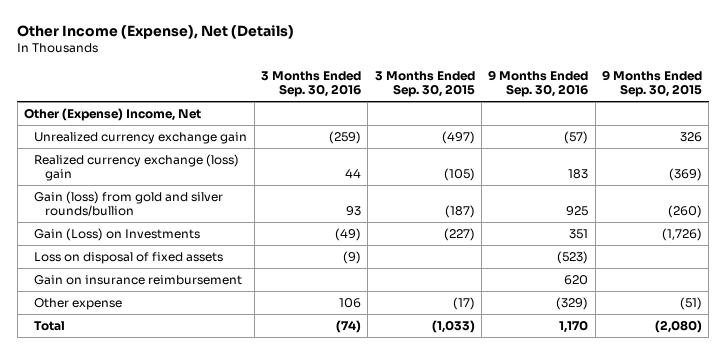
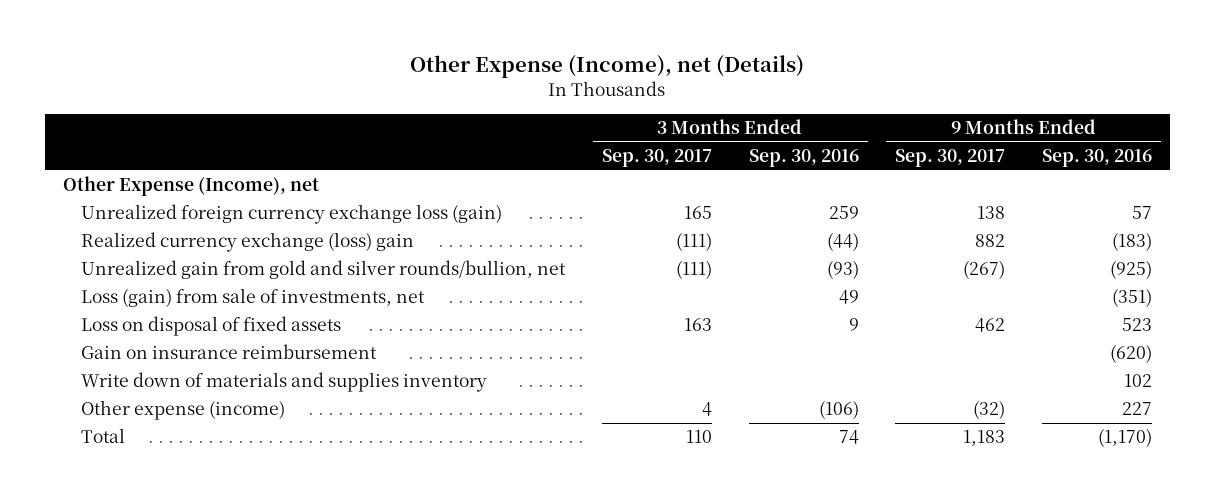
[17,24,295,39] Other Income (Expense), Net (Details) -> [410,55,805,79] Other Expense (Income), net (Details)
[374,70,475,98] 3 Months Ended Sep. 30, 2015 -> none
[601,69,702,98] 9 Months Ended Sep. 30, 2015 -> none
none -> [602,149,713,168] Sep. 30, 2017
none -> [895,149,1006,168] Sep. 30, 2017
[24,107,202,121] Other (Expense) Income, Net -> [62,176,319,197] Other Expense (Income), net
[34,131,248,144] Unrealized currency exchange gain -> [81,204,503,225] Unrealized foreign currency exchange loss (gain)
[329,130,362,144] (259) -> [828,206,859,220] 259
[564,130,589,144] (57) -> [1131,206,1152,220] 57
[345,169,362,179] 44 -> [826,232,859,252] (44)
[568,169,589,180] 183 -> [1111,232,1152,252] (183)
[34,190,224,217] Gain (loss) from gold and silver rounds/bullion -> [81,260,567,280] Unrealized gain from gold and silver rounds/bullion, net
[346,206,362,217] 93 -> [826,260,859,280] (93)
[566,206,589,217] 925 -> [1109,260,1152,280] (925)
[34,227,201,241] Gain (Loss) on Investments -> [81,288,426,308] Loss (gain) from sale of investments, net
[335,227,362,241] (49) -> [838,290,859,305] 49
[569,228,589,239] 351 -> [1111,288,1152,308] (351)
[343,250,362,264] (9) -> [848,318,859,332] 9
[557,250,589,264] (523) -> [1121,318,1152,332] 523
[564,274,589,285] 620 -> [1109,344,1152,364] (620)
none -> [81,372,488,393] Write down of materials and supplies inventory
[34,297,123,310] Other expense -> [81,400,286,421] Other expense (income)
[339,297,362,308] 106 -> [818,400,859,420] (106)
[556,296,589,310] (329) -> [1121,402,1152,416] 227
[336,319,362,333] (74) -> [838,430,859,445] 74
[559,319,589,333] 1,170 -> [1097,428,1152,448] (1,170)

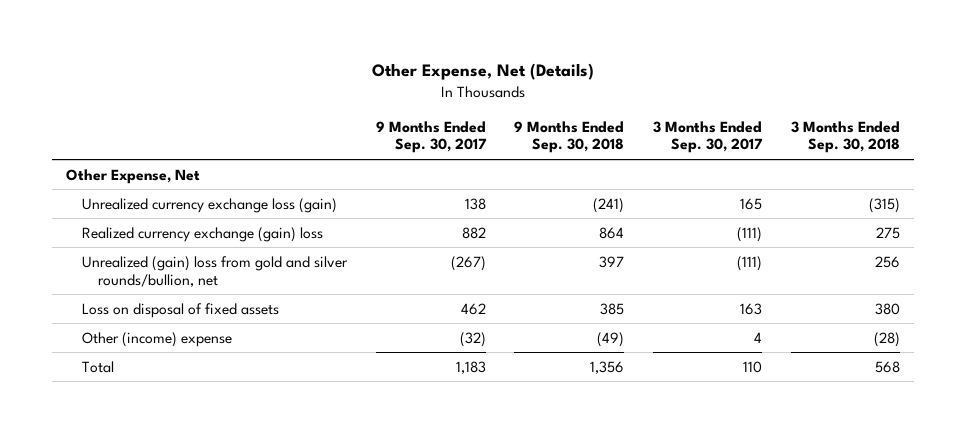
[410,55,805,79] Other Expense (Income), net (Details) -> [372,62,595,80] Other Expense, Net (Details)
[748,149,859,168] Sep. 30, 2016 -> none
[1041,149,1152,168] Sep. 30, 2016 -> none
none -> [514,120,625,154] 9 Months Ended Sep. 30, 2018
none -> [790,120,900,154] 3 Months Ended Sep. 30, 2018
[81,288,426,308] Loss (gain) from sale of investments, net -> none
[62,176,319,197] Other Expense (Income), net -> [66,168,201,184] Other Expense, Net
[81,204,503,225] Unrealized foreign currency exchange loss (gain) -> [82,197,338,213] Unrealized currency exchange loss (gain)
[81,232,415,253] Realized currency exchange (loss) gain -> [82,226,324,242] Realized currency exchange (gain) loss
[81,260,567,280] Unrealized gain from gold and silver rounds/bullion, net -> [82,255,349,287] Unrealized (gain) loss from gold and silver rounds/bullion, net
[81,344,378,360] Gain on insurance reimbursement -> none
[81,372,488,393] Write down of materials and supplies inventory -> none
[81,400,286,421] Other expense (income) -> [82,331,233,347] Other (income) expense

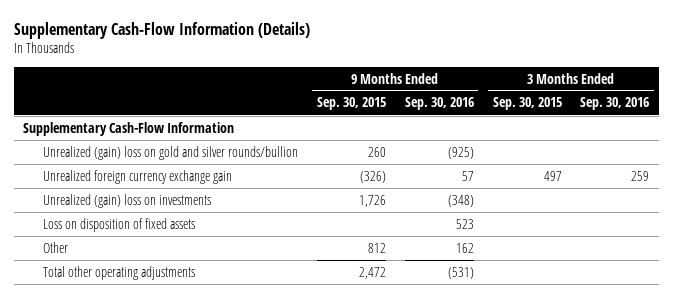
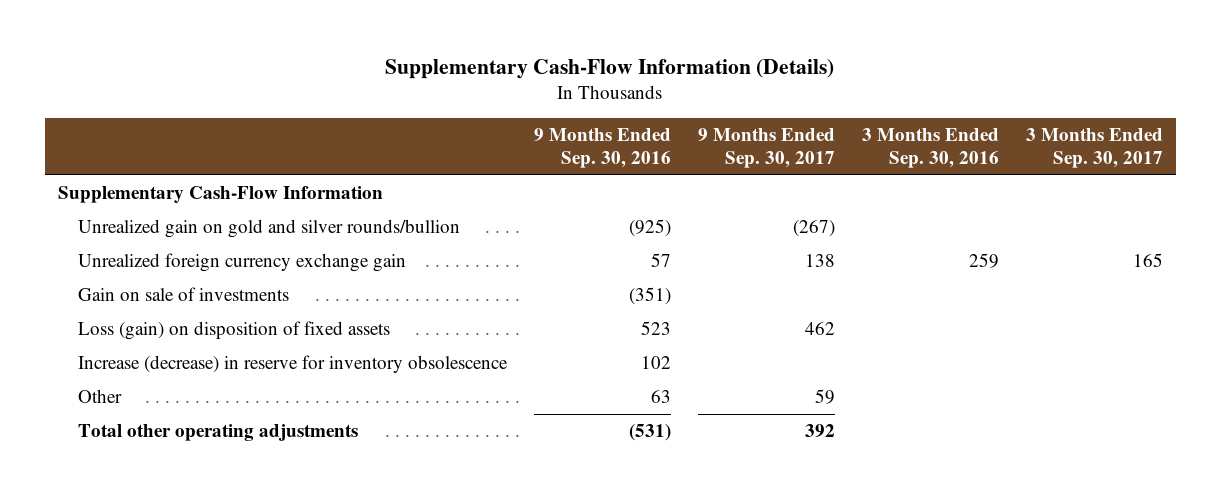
[316,97,386,111] Sep. 30, 2015 -> none
[492,97,562,111] Sep. 30, 2015 -> none
none -> [697,128,835,169] 9 Months Ended Sep. 30, 2017
none -> [1025,128,1163,169] 3 Months Ended Sep. 30, 2017
[43,145,299,160] Unrealized (gain) loss on gold and silver rounds/bullion -> [77,219,460,239] Unrealized gain on gold and silver rounds/bullion
[43,193,212,208] Unrealized (gain) loss on investments -> [77,287,289,302] Gain on sale of investments
[447,194,474,207] (348) -> [628,287,671,306] (351)
[43,217,196,232] Loss on disposition of fixed assets -> [77,321,390,341] Loss (gain) on disposition of fixed assets
none -> [77,355,508,374] Increase (decrease) in reserve for inventory obsolescence
[455,242,474,253] 162 -> [650,390,671,404] 63

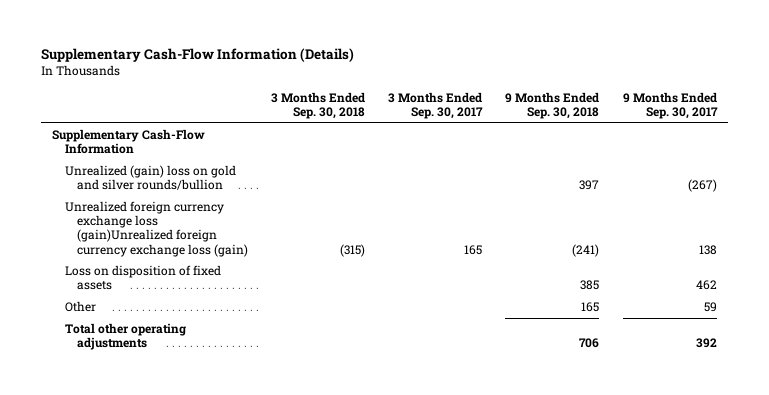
[533,128,671,169] 9 Months Ended Sep. 30, 2016 -> none
[861,128,999,169] 3 Months Ended Sep. 30, 2016 -> none
none -> [270,91,365,120] 3 Months Ended Sep. 30, 2018
none -> [505,91,600,120] 9 Months Ended Sep. 30, 2018
[77,287,289,302] Gain on sale of investments -> none
[77,355,508,374] Increase (decrease) in reserve for inventory obsolescence -> none
[77,219,460,239] Unrealized gain on gold and silver rounds/bullion -> [64,164,236,191] Unrealized (gain) loss on gold and silver rounds/bullion
[77,253,406,273] Unrealized foreign currency exchange gain -> [64,200,248,257] Unrealized foreign currency exchange loss (gain)Unrealized foreign currency exchange loss (gain)
[77,321,390,341] Loss (gain) on disposition of fixed assets -> [64,264,221,291] Loss on disposition of fixed assets

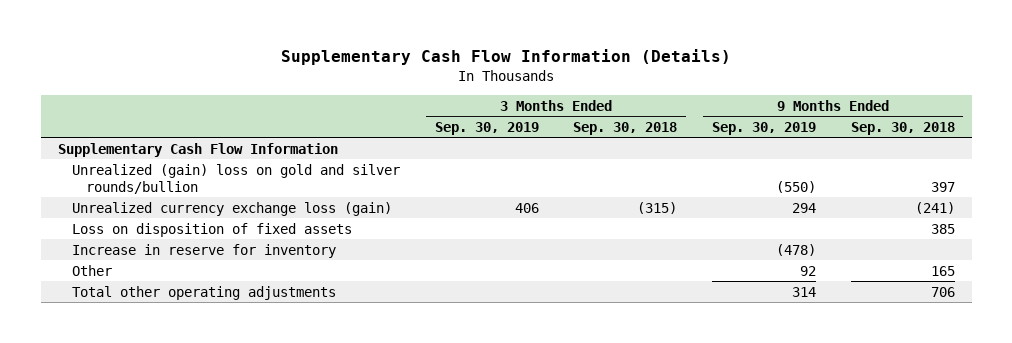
[40,48,354,63] Supplementary Cash-Flow Information (Details) -> [281,49,732,66] Supplementary Cash Flow Information (Details)
[388,91,484,120] 3 Months Ended Sep. 30, 2017 -> none
[622,91,718,120] 9 Months Ended Sep. 30, 2017 -> none
none -> [434,121,539,135] Sep. 30, 2019
none -> [711,121,816,135] Sep. 30, 2019
[52,128,206,155] Supplementary Cash-Flow Information -> [57,142,338,157] Supplementary Cash Flow Information
[64,200,248,257] Unrealized foreign currency exchange loss (gain)Unrealized foreign currency exchange loss (gain) -> [71,201,392,216] Unrealized currency exchange loss (gain)
none -> [71,243,336,258] Increase in reserve for inventory

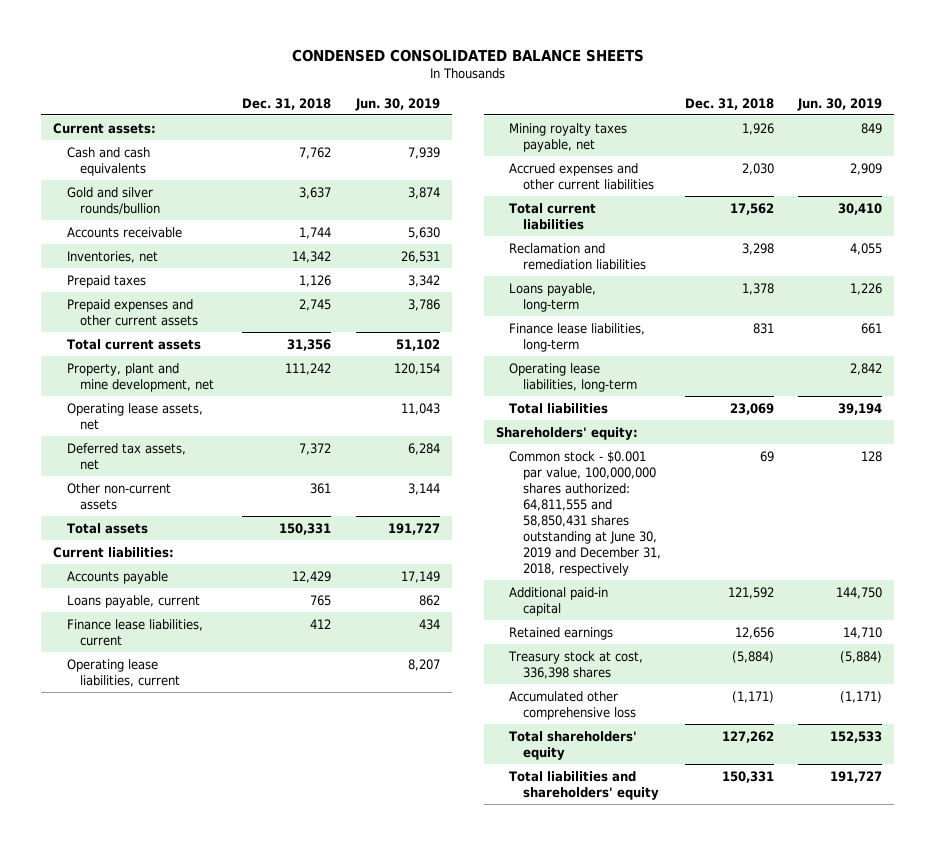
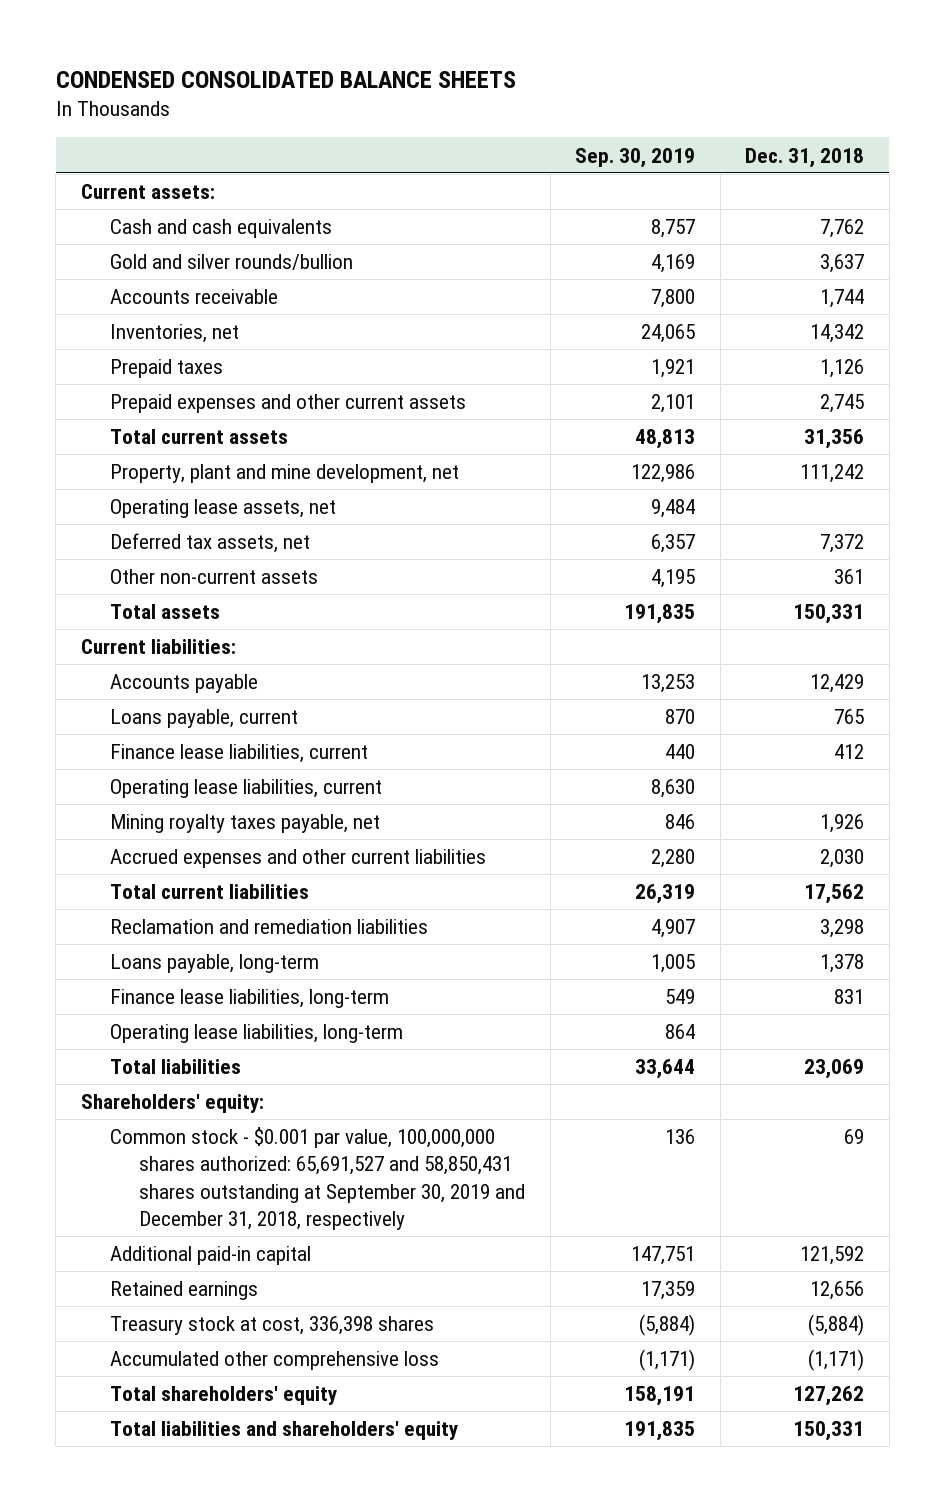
[354,97,440,111] Jun. 30, 2019 -> none
none -> [575,147,696,168] Sep. 30, 2019
[509,450,661,576] Common stock - $0.001 par value, 100,000,000 shares authorized: 64,811,555 and 58,850,431 shares outstanding at June 30, 2019 and December 31, 2018, respectively -> [109,1127,525,1230] Common stock - $0.001 par value, 100,000,000 shares authorized: 65,691,527 and 58,850,431 shares outstanding at September 30, 2019 and December 31, 2018, respectively

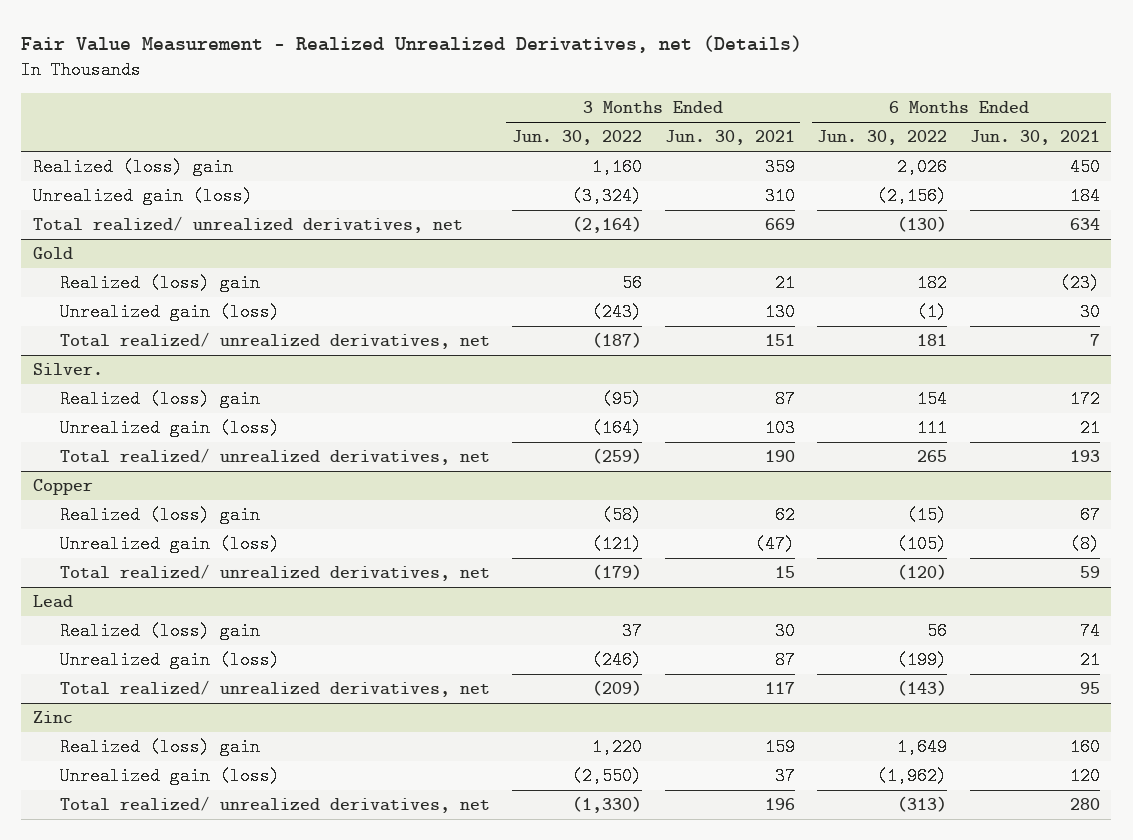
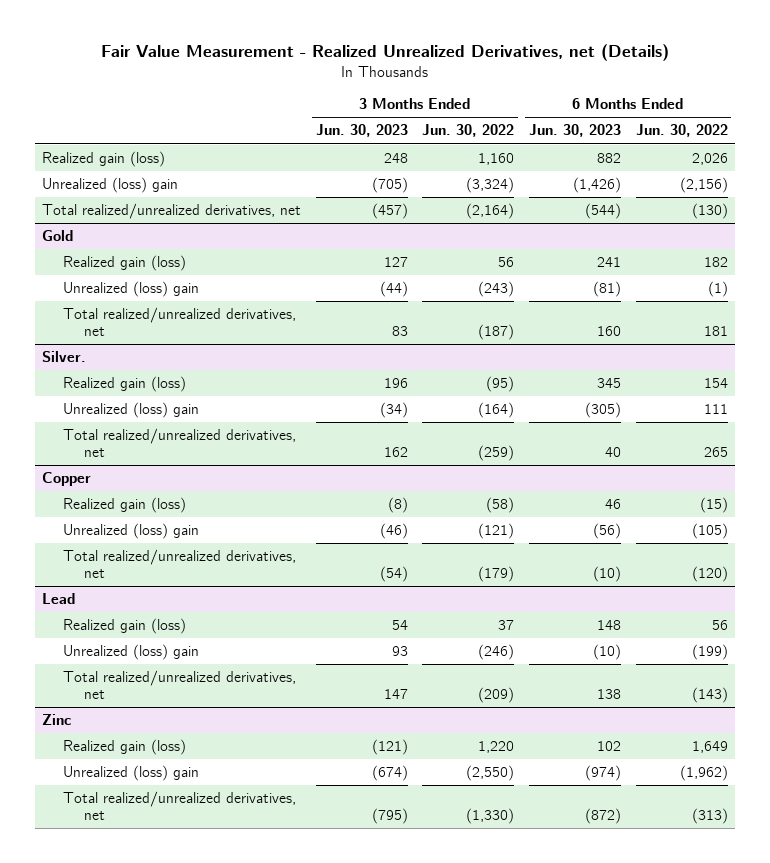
[664,130,795,146] Jun. 30, 2021 -> none
[969,130,1100,146] Jun. 30, 2021 -> none
none -> [315,124,408,138] Jun. 30, 2023
none -> [529,124,622,138] Jun. 30, 2023
[32,158,233,177] Realized (loss) gain -> [42,151,166,168] Realized gain (loss)
[32,187,253,206] Unrealized gain (loss) -> [42,177,179,194] Unrealized (loss) gain
[32,216,463,234] Total realized/ unrealized derivatives, net -> [42,203,302,220] Total realized/unrealized derivatives, net
[59,274,260,293] Realized (loss) gain -> [62,255,186,272] Realized gain (loss)
[59,303,280,322] Unrealized gain (loss) -> [62,281,199,298] Unrealized (loss) gain
[59,332,490,350] Total realized/ unrealized derivatives, net -> [62,307,296,337] Total realized/unrealized derivatives, net
[59,390,260,409] Realized (loss) gain -> [62,376,186,393] Realized gain (loss)
[59,419,280,438] Unrealized gain (loss) -> [62,402,199,419] Unrealized (loss) gain
[59,448,490,466] Total realized/ unrealized derivatives, net -> [62,428,296,458] Total realized/unrealized derivatives, net
[59,506,260,525] Realized (loss) gain -> [62,497,186,514] Realized gain (loss)
[59,535,280,554] Unrealized gain (loss) -> [62,523,199,540] Unrealized (loss) gain
[59,564,490,582] Total realized/ unrealized derivatives, net -> [62,549,296,579] Total realized/unrealized derivatives, net
[59,622,260,641] Realized (loss) gain -> [62,618,186,635] Realized gain (loss)
[59,651,280,670] Unrealized gain (loss) -> [62,644,199,661] Unrealized (loss) gain
[59,680,490,698] Total realized/ unrealized derivatives, net -> [62,670,296,700] Total realized/unrealized derivatives, net
[59,738,260,757] Realized (loss) gain -> [62,739,186,756] Realized gain (loss)
[59,767,280,786] Unrealized gain (loss) -> [62,765,199,782] Unrealized (loss) gain
[59,796,490,814] Total realized/ unrealized derivatives, net -> [62,791,296,821] Total realized/unrealized derivatives, net

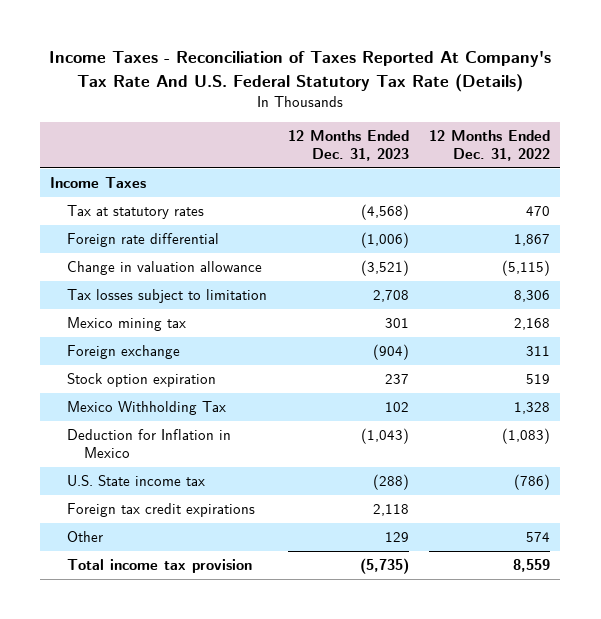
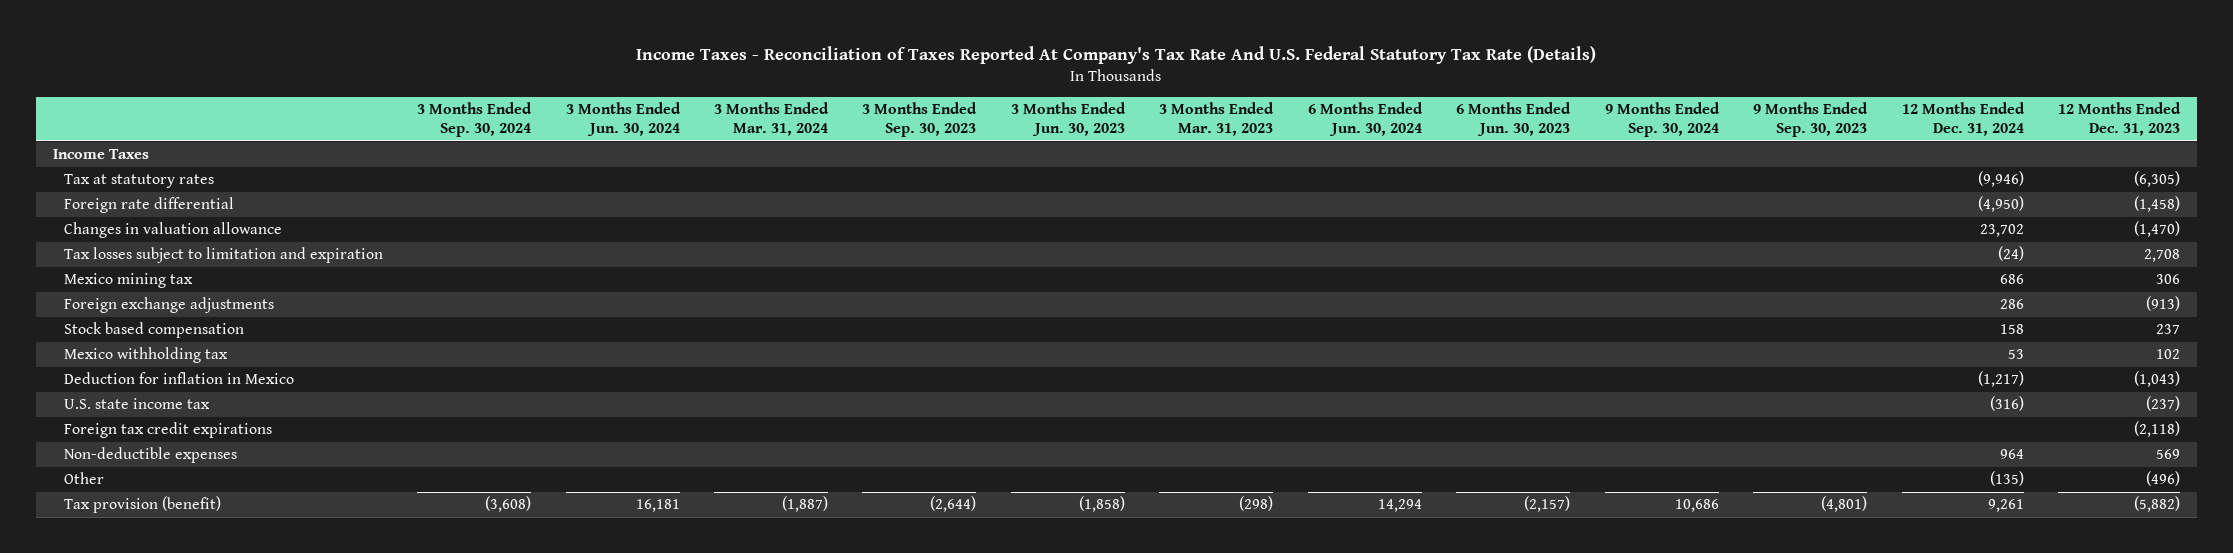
[429,129,551,161] 12 Months Ended Dec. 31, 2022 -> none
none -> [417,101,533,138] 3 Months Ended Sep. 30, 2024
none -> [565,101,681,137] 3 Months Ended Jun. 30, 2024
none -> [714,101,830,137] 3 Months Ended Mar. 31, 2024
none -> [862,101,978,138] 3 Months Ended Sep. 30, 2023
none -> [1010,101,1126,137] 3 Months Ended Jun. 30, 2023
none -> [1159,101,1275,137] 3 Months Ended Mar. 31, 2023
none -> [1307,101,1423,137] 6 Months Ended Jun. 30, 2024
none -> [1456,101,1572,137] 6 Months Ended Jun. 30, 2023
none -> [1604,101,1720,138] 9 Months Ended Sep. 30, 2024
none -> [1753,101,1869,138] 9 Months Ended Sep. 30, 2023
none -> [1901,101,2025,137] 12 Months Ended Dec. 31, 2024
[360,204,409,221] (4,568) -> [2133,171,2180,188] (6,305)
[360,232,409,249] (1,006) -> [2133,196,2180,213] (1,458)
[67,261,263,276] Change in valuation allowance -> [63,222,282,239] Changes in valuation allowance
[360,260,409,277] (3,521) -> [2133,221,2180,238] (1,470)
[67,289,268,304] Tax losses subject to limitation -> [63,247,383,264] Tax losses subject to limitation and expiration
[384,318,409,329] 301 -> [2155,274,2180,285] 306
[67,345,181,360] Foreign exchange -> [63,297,274,314] Foreign exchange adjustments
[372,344,409,361] (904) -> [2145,296,2180,312] (913)
[67,373,217,388] Stock option expiration -> [63,322,244,339] Stock based compensation
[67,401,227,416] Mexico Withholding Tax -> [63,347,228,364] Mexico withholding tax
[67,429,232,460] Deduction for Inflation in Mexico -> [63,372,294,385] Deduction for inflation in Mexico
[67,475,206,487] U.S. State income tax -> [63,398,210,410] U.S. state income tax
[372,474,409,491] (288) -> [2145,396,2180,412] (237)
[372,504,409,517] 2,118 -> [2133,421,2180,438] (2,118)
none -> [63,447,237,464] Non-deductible expenses
[384,532,409,543] 129 -> [2145,471,2180,487] (496)
[67,559,253,574] Total income tax provision -> [63,496,221,514] Tax provision (benefit)
[359,558,409,575] (5,735) -> [2133,496,2180,513] (5,882)

